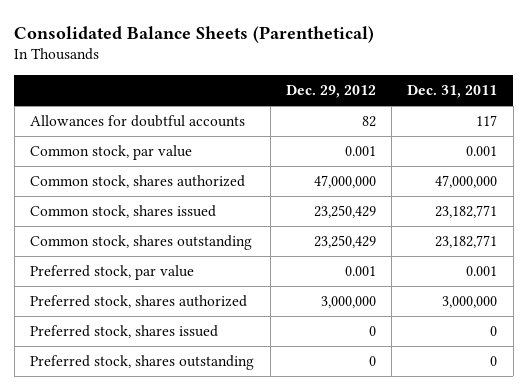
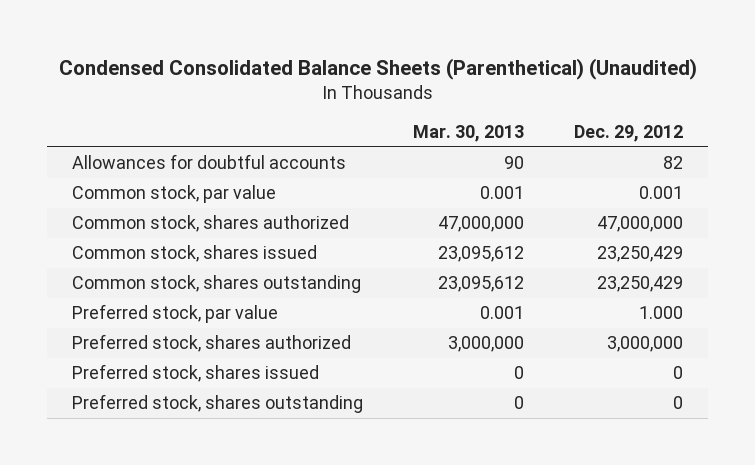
[14,25,375,43] Consolidated Balance Sheets (Parenthetical) -> [58,57,697,80] Condensed Consolidated Balance Sheets (Parenthetical) (Unaudited)
[407,85,498,99] Dec. 31, 2011 -> none
none -> [413,125,525,143] Mar. 30, 2013
[344,266,376,277] 0.001 -> [639,306,684,320] 1.000

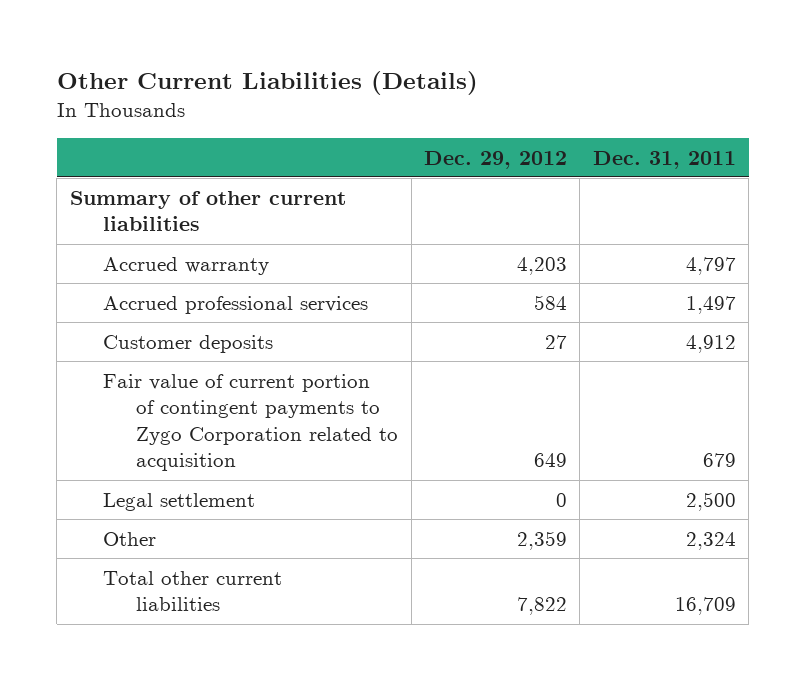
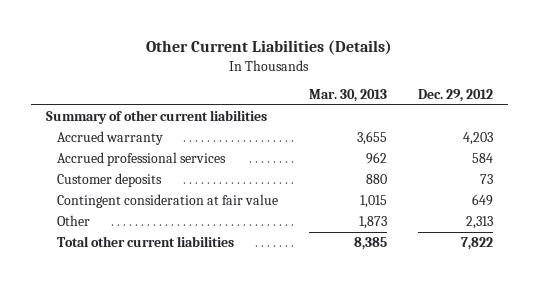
[592,150,736,169] Dec. 31, 2011 -> none
none -> [308,89,387,103] Mar. 30, 2013
[102,492,255,511] Legal settlement -> none
[544,334,567,349] 27 -> [479,174,493,185] 73
[102,373,399,472] Fair value of current portion of contingent payments to Zygo Corporation related to acquisition -> [57,194,279,209] Contingent consideration at fair value
[516,530,567,550] 2,359 -> [465,216,493,230] 2,313

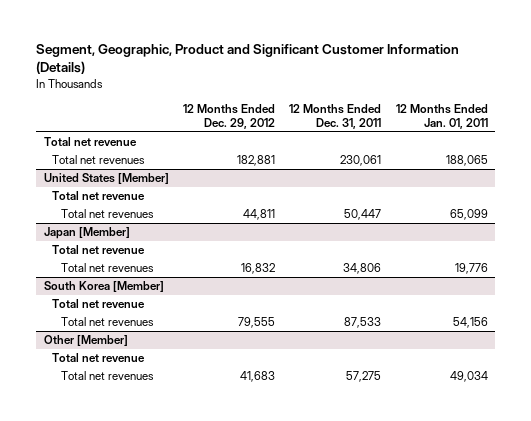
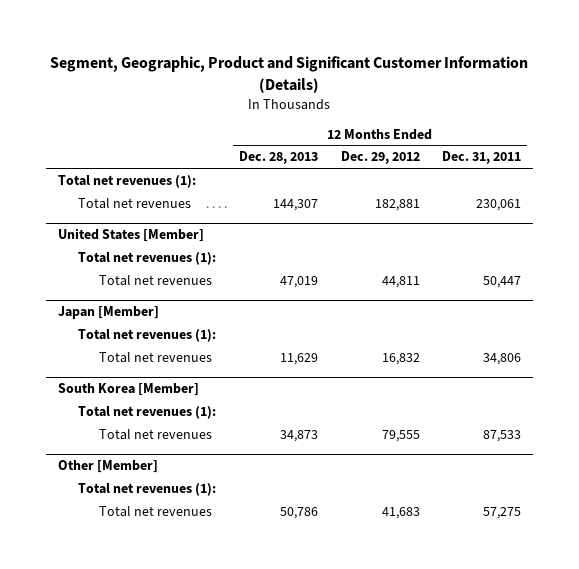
[395,103,488,129] 12 Months Ended Jan. 01, 2011 -> none
none -> [238,151,318,165] Dec. 28, 2013
[43,137,137,147] Total net revenue -> [57,175,196,189] Total net revenues (1):
[52,191,146,201] Total net revenue -> [78,252,217,266] Total net revenues (1):
[52,245,146,255] Total net revenue -> [78,329,217,343] Total net revenues (1):
[52,299,146,309] Total net revenue -> [78,406,217,420] Total net revenues (1):
[52,353,146,363] Total net revenue -> [78,483,217,497] Total net revenues (1):

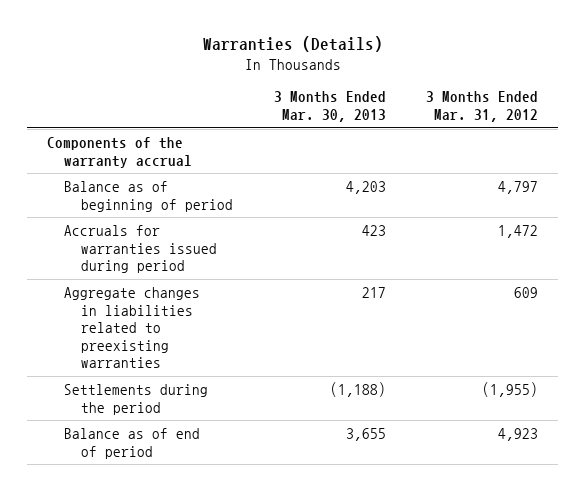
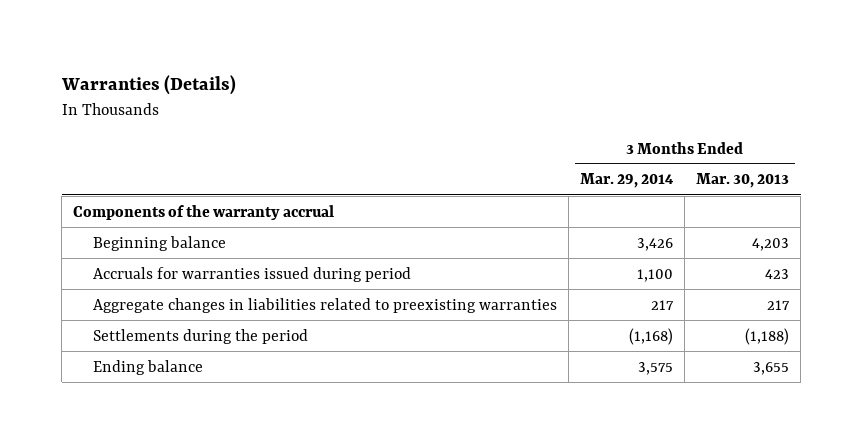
[426,91,539,123] 3 Months Ended Mar. 31, 2012 -> none
none -> [580,173,675,189] Mar. 29, 2014
[64,181,234,212] Balance as of beginning of period -> [93,235,227,251] Beginning balance
[64,428,201,459] Balance as of end of period -> [93,359,204,375] Ending balance

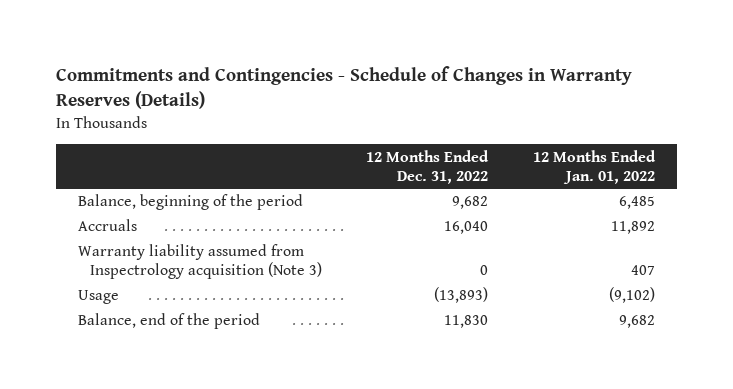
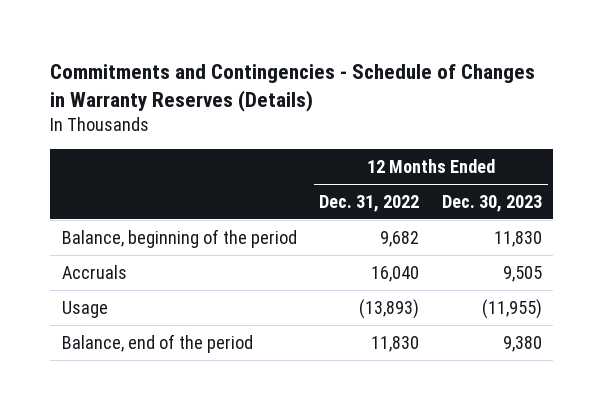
[532,149,656,184] 12 Months Ended Jan. 01, 2022 -> none
none -> [442,194,543,212] Dec. 30, 2023
[78,244,323,280] Warranty liability assumed from Inspectrology acquisition (Note 3) -> none

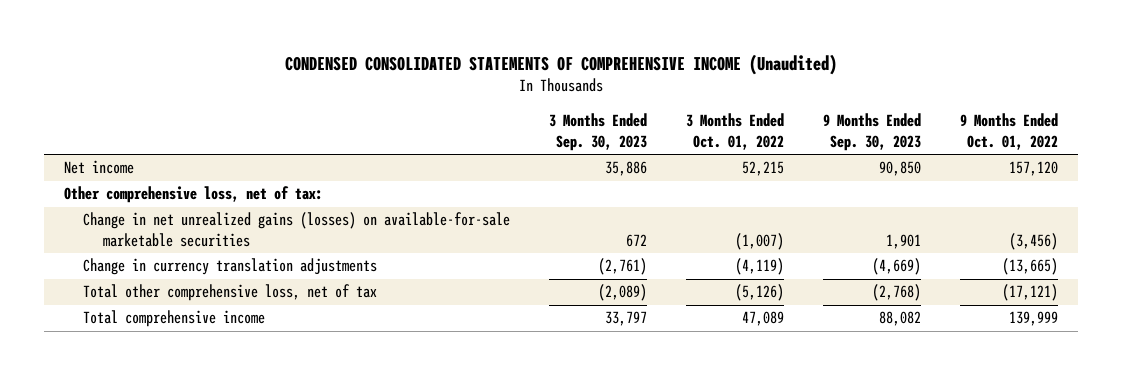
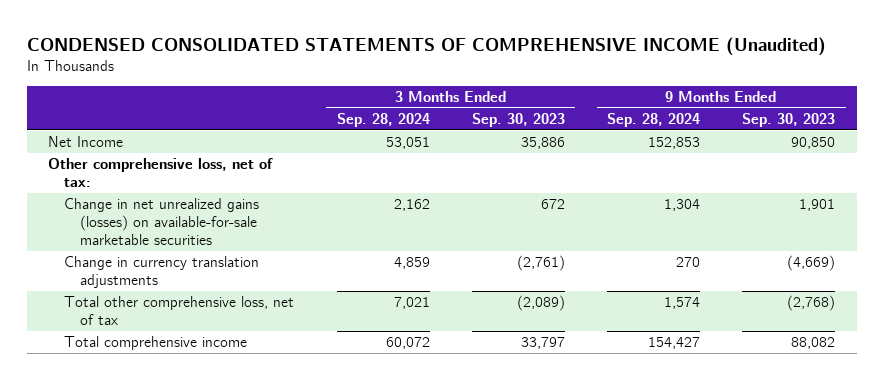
[686,113,785,150] 3 Months Ended Oct. 01, 2022 -> none
[960,113,1059,150] 9 Months Ended Oct. 01, 2022 -> none
none -> [336,112,430,127] Sep. 28, 2024
none -> [607,112,701,127] Sep. 28, 2024
[63,160,134,175] Net income -> [48,136,124,148] Net Income

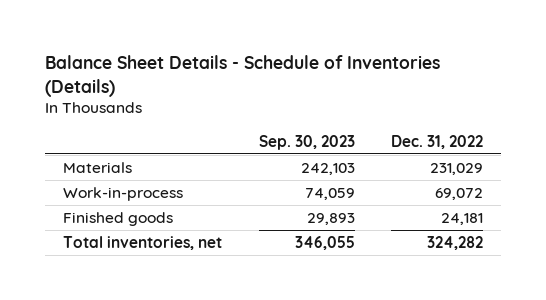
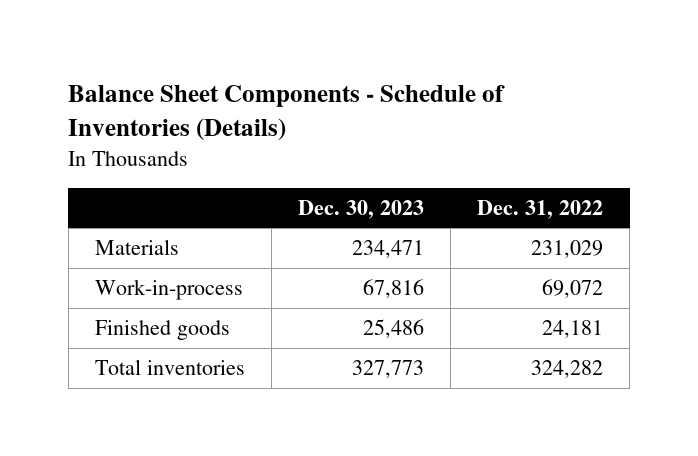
[45,54,441,97] Balance Sheet Details - Schedule of Inventories (Details) -> [68,85,506,142] Balance Sheet Components - Schedule of Inventories (Details)
[258,134,355,150] Sep. 30, 2023 -> none
none -> [297,199,424,219] Dec. 30, 2023
[63,236,223,251] Total inventories, net -> [94,359,245,376] Total inventories

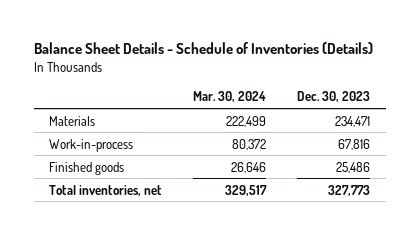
[68,85,506,142] Balance Sheet Components - Schedule of Inventories (Details) -> [33,42,373,55] Balance Sheet Details - Schedule of Inventories (Details)
[477,199,604,219] Dec. 31, 2022 -> none
none -> [193,91,267,103] Mar. 30, 2024
[94,359,245,376] Total inventories -> [49,184,163,196] Total inventories, net

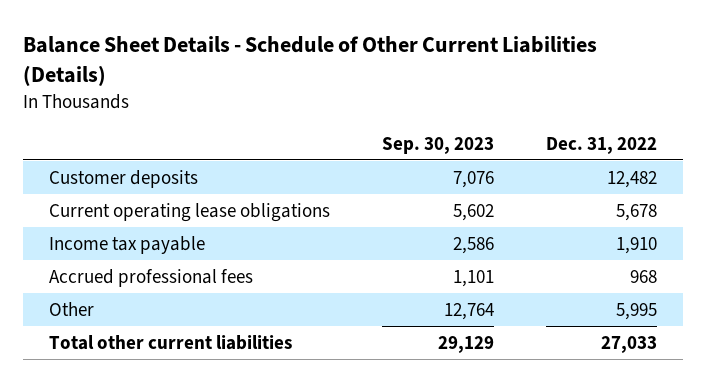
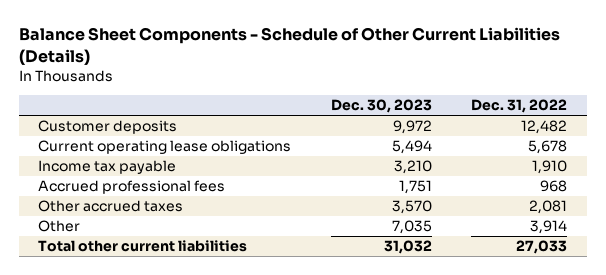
[22,36,597,87] Balance Sheet Details - Schedule of Other Current Liabilities (Details) -> [18,27,560,65] Balance Sheet Components - Schedule of Other Current Liabilities (Details)
[382,136,495,154] Sep. 30, 2023 -> none
none -> [330,98,432,113] Dec. 30, 2023
none -> [38,200,184,213] Other accrued taxes
[616,302,658,320] 5,995 -> [530,220,568,235] 3,914

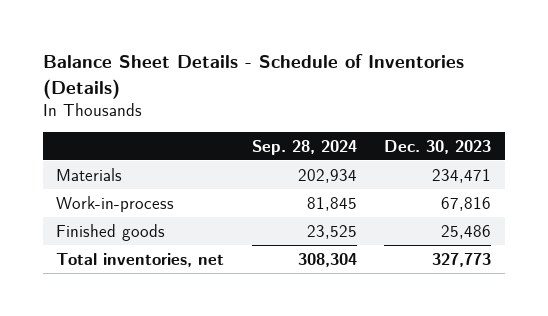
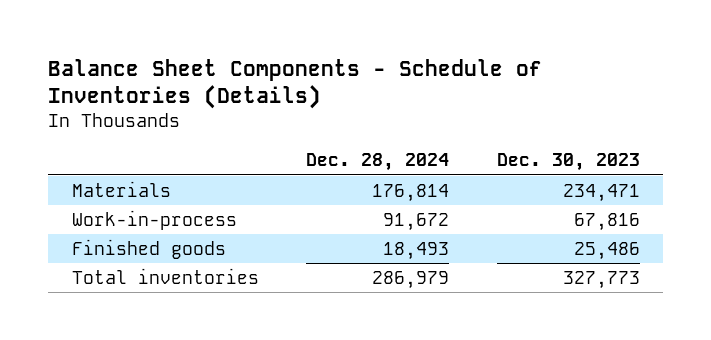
[42,54,464,99] Balance Sheet Details - Schedule of Inventories (Details) -> [47,58,542,110] Balance Sheet Components - Schedule of Inventories (Details)
[251,139,357,155] Sep. 28, 2024 -> none
none -> [306,153,450,172] Dec. 28, 2024
[56,252,225,267] Total inventories, net -> [71,268,259,285] Total inventories

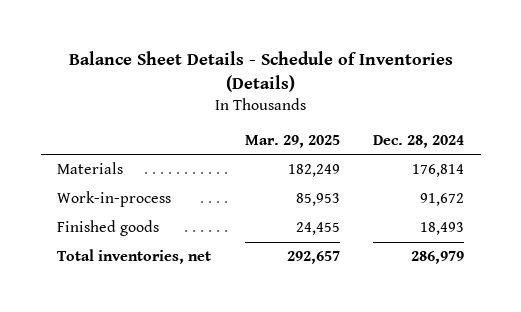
[47,58,542,110] Balance Sheet Components - Schedule of Inventories (Details) -> [68,50,453,92] Balance Sheet Details - Schedule of Inventories (Details)
[496,153,640,172] Dec. 30, 2023 -> none
none -> [244,134,340,148] Mar. 29, 2025
[71,268,259,285] Total inventories -> [57,249,212,265] Total inventories, net

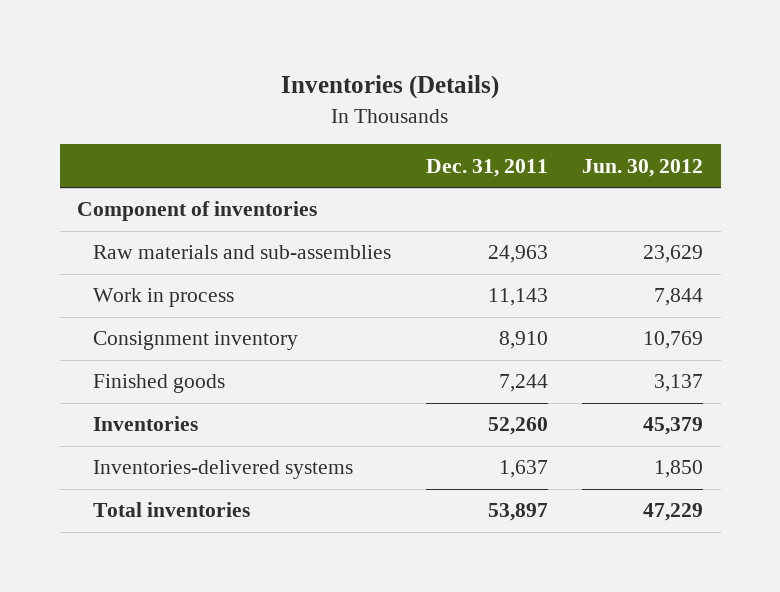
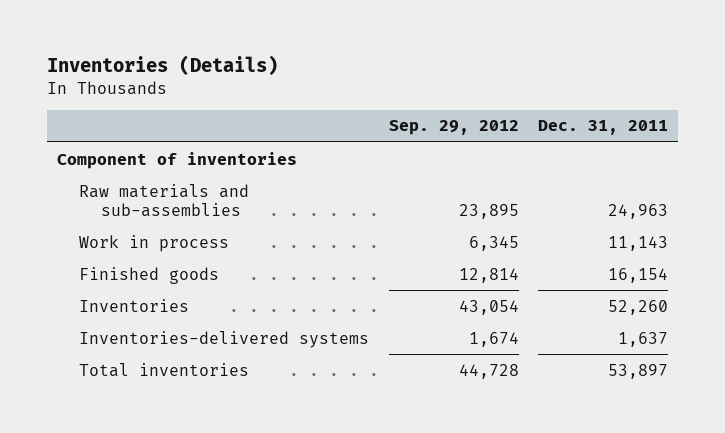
[582,158,704,177] Jun. 30, 2012 -> none
none -> [388,120,519,136] Sep. 29, 2012
[92,331,298,351] Consignment inventory -> none
[498,374,548,393] 7,244 -> [608,267,669,283] 16,154

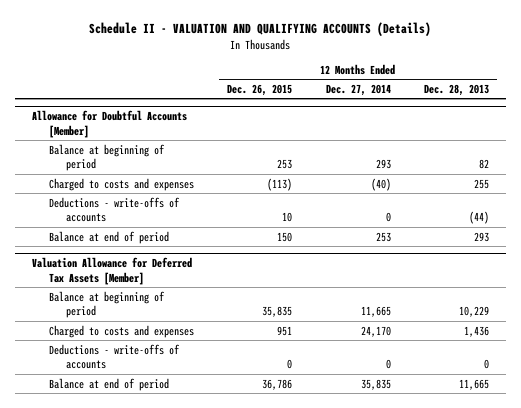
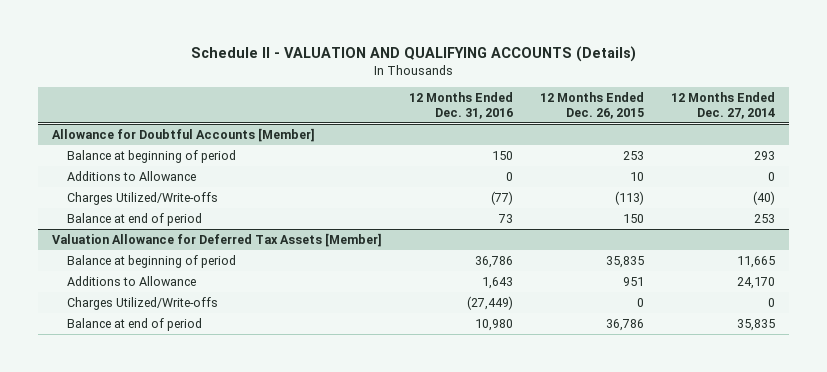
[423,83,489,96] Dec. 28, 2013 -> none
none -> [408,92,513,120] 12 Months Ended Dec. 31, 2016
[48,196,180,223] Deductions - write-offs of accounts -> none
none -> [67,170,197,181] Additions to Allowance
[48,177,194,191] Charged to costs and expenses -> [67,191,219,205] Charges Utilized/Write-offs
[48,324,194,338] Charged to costs and expenses -> [67,275,197,286] Additions to Allowance
[48,343,180,370] Deductions - write-offs of accounts -> [67,296,219,310] Charges Utilized/Write-offs

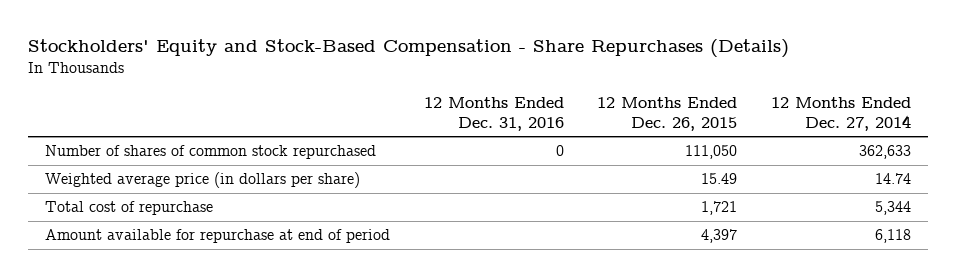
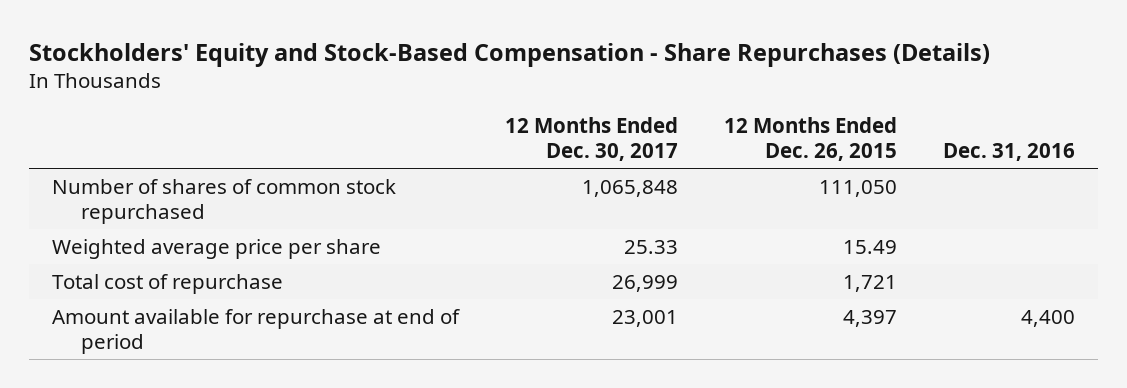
[423,97,564,131] 12 Months Ended Dec. 31, 2016 -> none
[771,97,912,131] 12 Months Ended Dec. 27, 2014 -> none
none -> [505,117,679,162] 12 Months Ended Dec. 30, 2017
none -> [943,143,1076,162] Dec. 31, 2016
[45,172,361,189] Weighted average price (in dollars per share) -> [52,238,382,259] Weighted average price per share

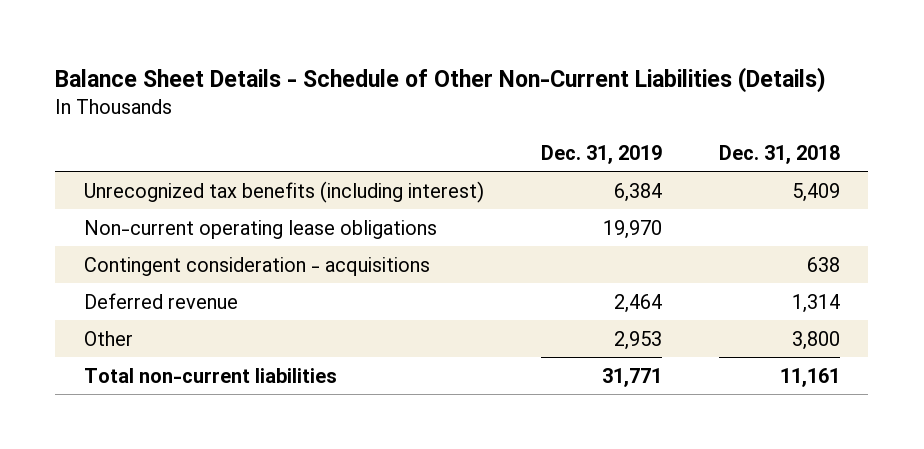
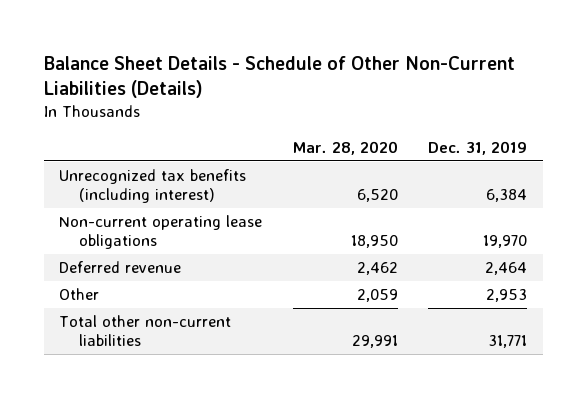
[718,144,840,164] Dec. 31, 2018 -> none
none -> [292,140,398,155] Mar. 28, 2020
[83,256,430,276] Contingent consideration - acquisitions -> none
[83,367,337,383] Total non-current liabilities -> [59,314,232,346] Total other non-current liabilities

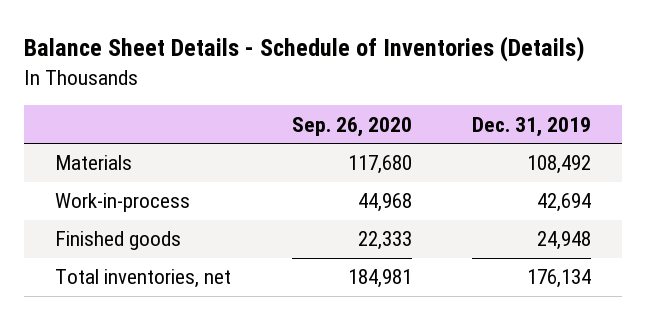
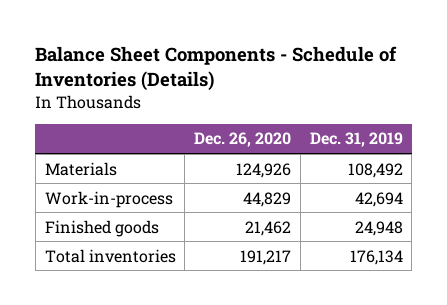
[24,36,586,63] Balance Sheet Details - Schedule of Inventories (Details) -> [35,45,398,91] Balance Sheet Components - Schedule of Inventories (Details)
[291,116,412,137] Sep. 26, 2020 -> none
none -> [194,132,292,148] Dec. 26, 2020
[54,269,231,289] Total inventories, net -> [44,248,176,263] Total inventories

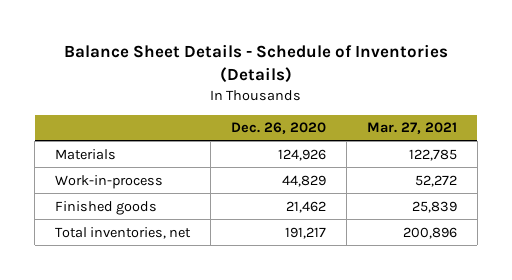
[35,45,398,91] Balance Sheet Components - Schedule of Inventories (Details) -> [63,44,448,84] Balance Sheet Details - Schedule of Inventories (Details)
[309,132,403,148] Dec. 31, 2019 -> none
none -> [366,122,457,135] Mar. 27, 2021
[44,248,176,263] Total inventories -> [54,226,191,239] Total inventories, net

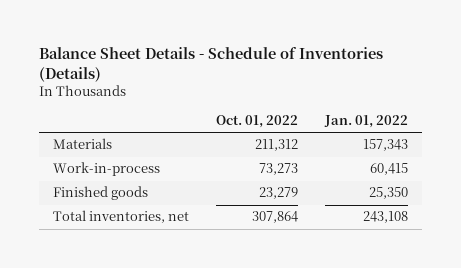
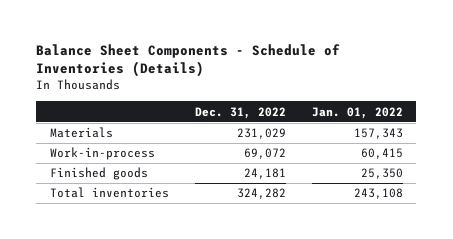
[38,46,383,82] Balance Sheet Details - Schedule of Inventories (Details) -> [36,43,341,78] Balance Sheet Components - Schedule of Inventories (Details)
[215,114,298,128] Oct. 01, 2022 -> none
none -> [194,106,286,119] Dec. 31, 2022
[52,210,189,224] Total inventories, net -> [49,187,169,199] Total inventories

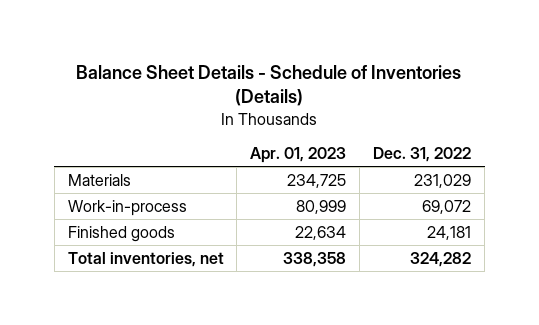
[36,43,341,78] Balance Sheet Components - Schedule of Inventories (Details) -> [76,64,462,107] Balance Sheet Details - Schedule of Inventories (Details)
[312,106,404,119] Jan. 01, 2022 -> none
none -> [250,147,347,164] Apr. 01, 2023
[49,187,169,199] Total inventories -> [67,251,224,267] Total inventories, net

